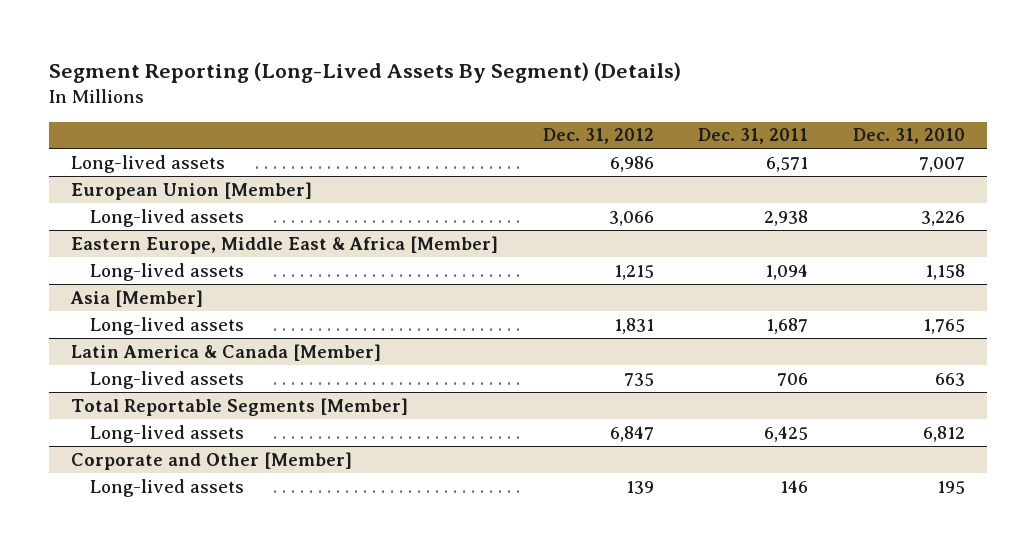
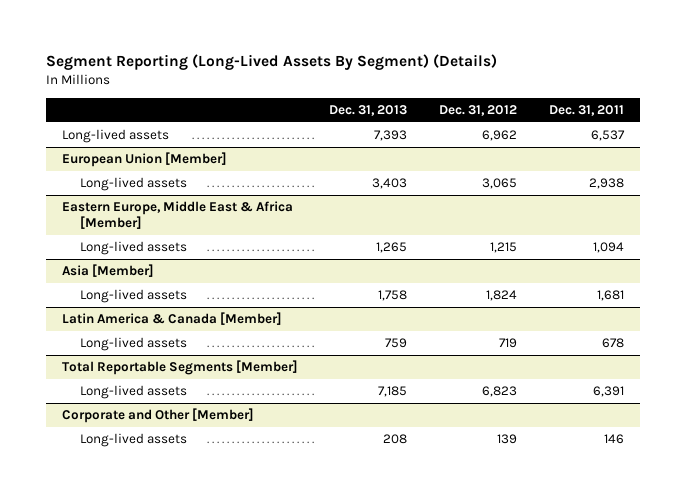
[853,128,966,145] Dec. 31, 2010 -> none
none -> [329,104,408,116] Dec. 31, 2013
[609,155,654,172] 6,986 -> [482,130,518,142] 6,962
[766,156,809,172] 6,571 -> [590,130,625,142] 6,537
[608,210,654,226] 3,066 -> [482,178,518,190] 3,065
[613,317,654,334] 1,831 -> [486,290,518,302] 1,824
[766,317,809,334] 1,687 -> [596,290,624,302] 1,681
[623,372,654,386] 735 -> [499,338,518,349] 719
[777,372,809,386] 706 -> [601,338,624,349] 678
[609,425,654,442] 6,847 -> [482,386,518,398] 6,823
[764,425,809,442] 6,425 -> [592,386,624,398] 6,391

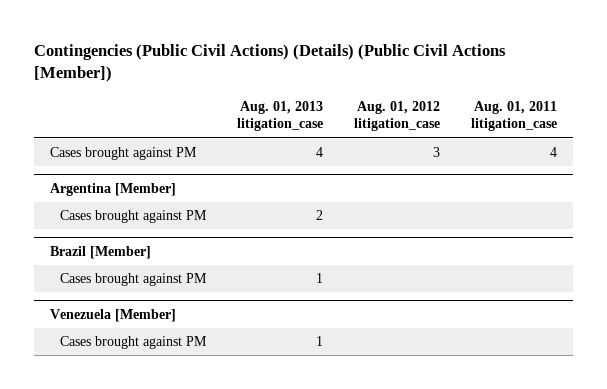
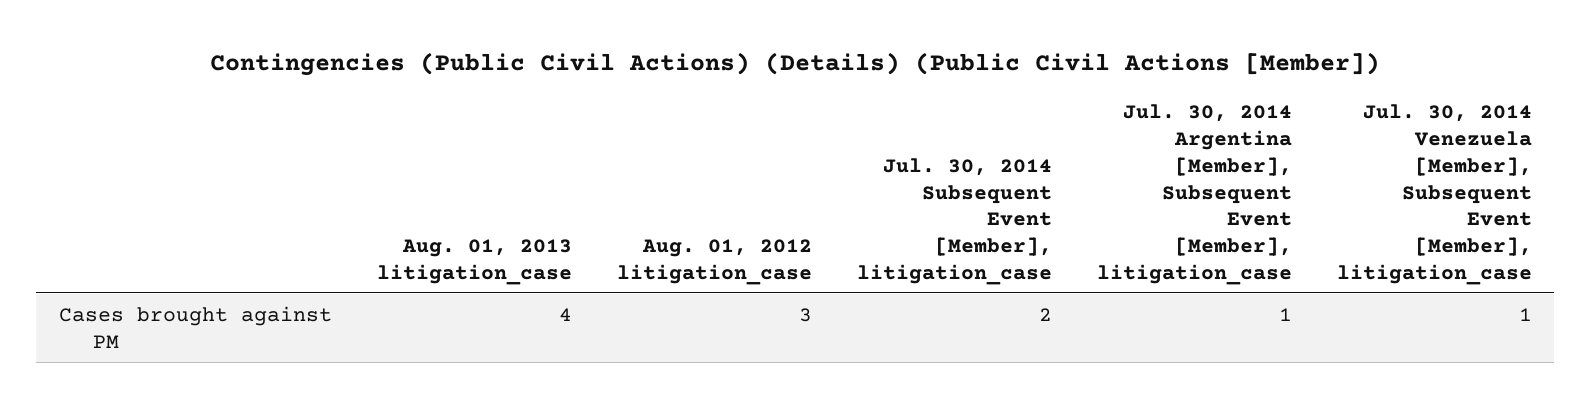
[471,100,558,132] Aug. 01, 2011 litigation_case -> none
none -> [856,157,1052,285] Jul. 30, 2014 Subsequent Event [Member], litigation_case
none -> [1096,104,1292,285] Jul. 30, 2014 Argentina [Member], Subsequent Event [Member], litigation_case
none -> [1336,104,1532,285] Jul. 30, 2014 Venezuela [Member], Subsequent Event [Member], litigation_case
[49,183,176,197] Argentina [Member] -> none
[59,210,207,224] Cases brought against PM -> none
[49,246,151,260] Brazil [Member] -> none
[59,273,207,287] Cases brought against PM -> none
[49,309,176,323] Venezuela [Member] -> none
[59,336,207,350] Cases brought against PM -> none

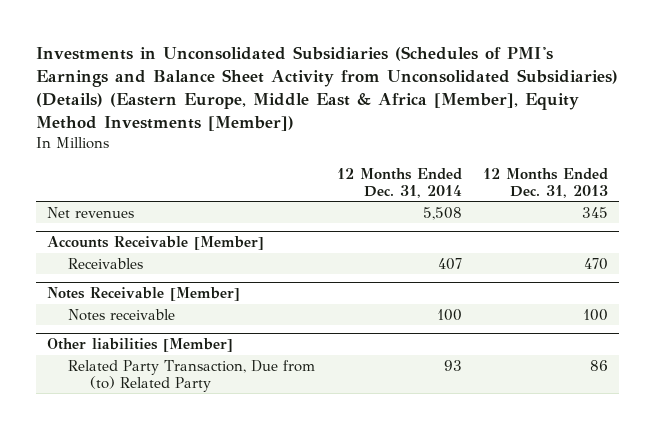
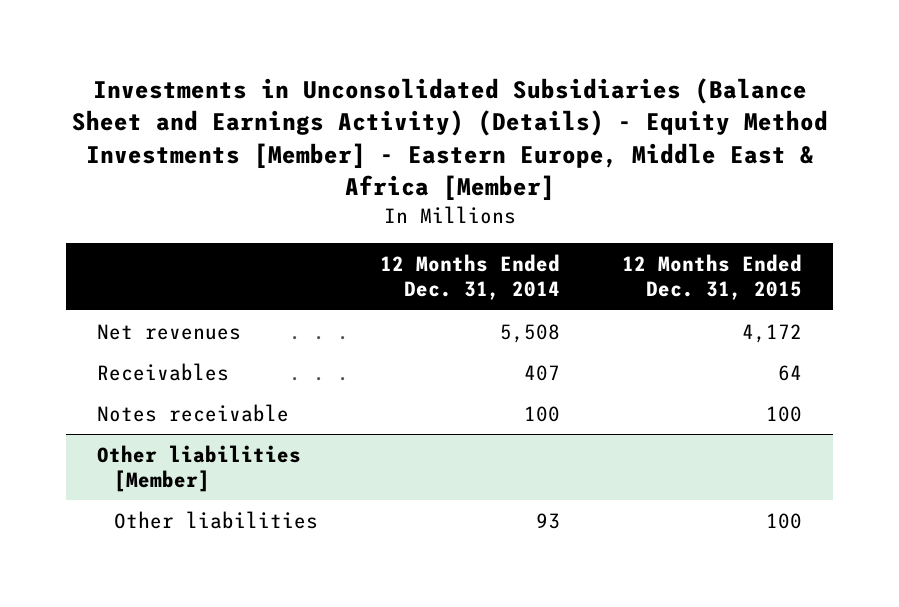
[35,45,618,132] Investments in Unconsolidated Subsidiaries (Schedules of PMI's Earnings and Balance Sheet Activity from Unconsolidated Subsidiaries) (Details) (Eastern Europe, Middle East & Africa [Member], Equity Method Investments [Member]) -> [71,78,828,201] Investments in Unconsolidated Subsidiaries (Balance Sheet and Earnings Activity) (Details) - Equity Method Investments [Member] - Eastern Europe, Middle East & Africa [Member]
[483,167,609,198] 12 Months Ended Dec. 31, 2013 -> none
none -> [621,254,802,301] 12 Months Ended Dec. 31, 2015
[46,236,264,251] Accounts Receivable [Member] -> none
[46,287,240,302] Notes Receivable [Member] -> none
[68,359,316,392] Related Party Transaction, Due from (to) Related Party -> [113,510,318,529] Other liabilities

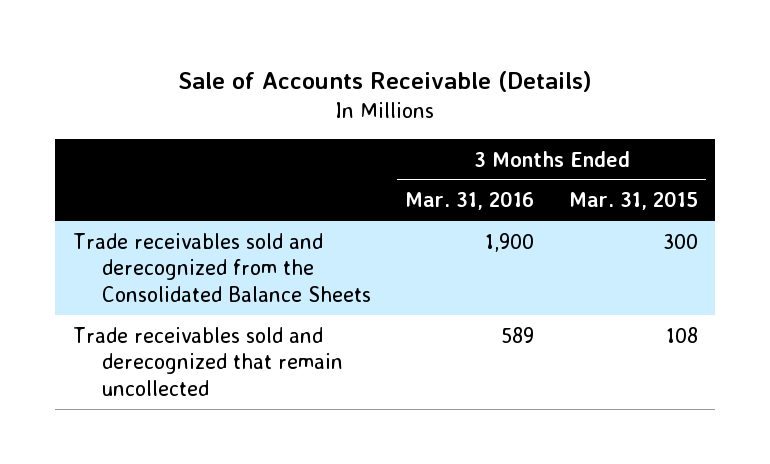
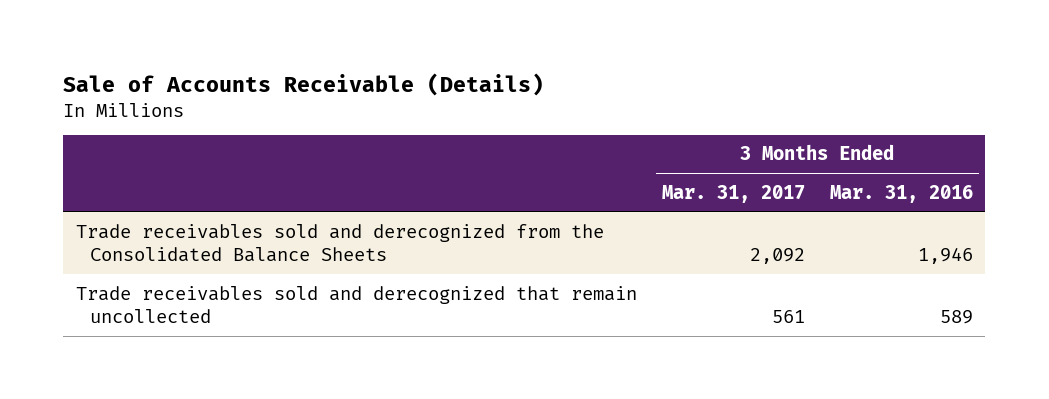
[568,191,698,211] Mar. 31, 2015 -> none
none -> [661,184,805,203] Mar. 31, 2017
[485,232,535,252] 1,900 -> [917,247,973,265] 1,946

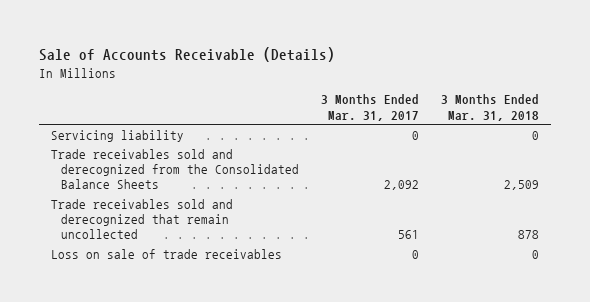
[829,184,973,203] Mar. 31, 2016 -> none
none -> [441,94,540,121] 3 Months Ended Mar. 31, 2018
none -> [50,129,184,142] Servicing liability
none -> [50,248,282,259] Loss on sale of trade receivables

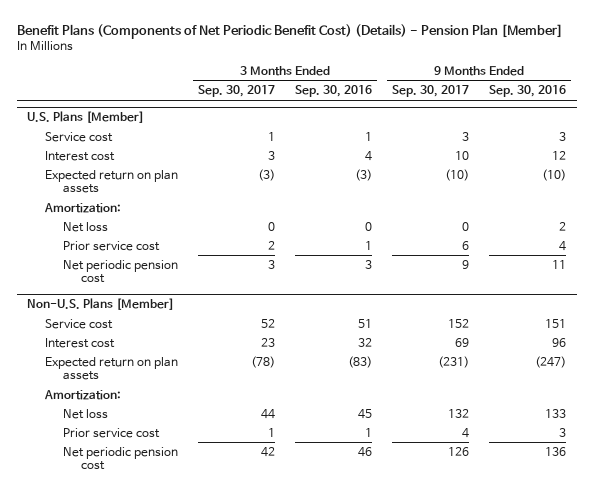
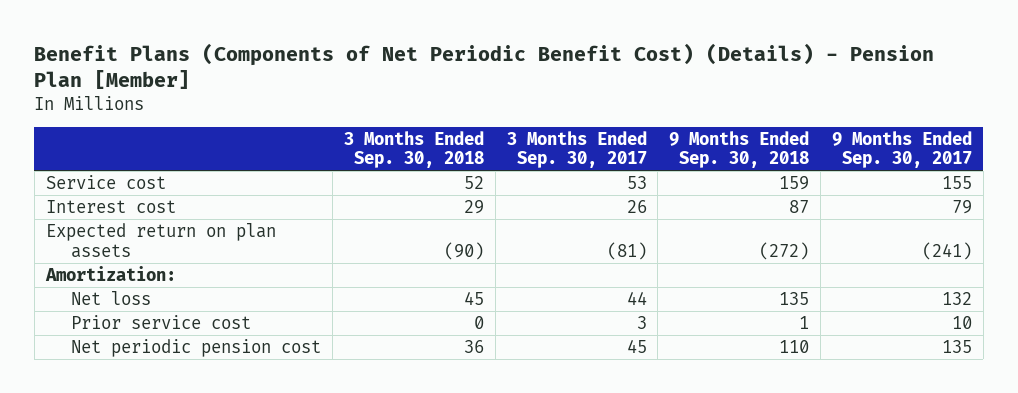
[295,85,373,98] Sep. 30, 2016 -> none
[489,85,567,98] Sep. 30, 2016 -> none
none -> [344,130,485,169] 3 Months Ended Sep. 30, 2018
none -> [669,130,810,169] 9 Months Ended Sep. 30, 2018
[27,111,145,124] U.S. Plans [Member] -> none
[44,202,122,213] Amortization: -> none
[63,221,109,232] Net loss -> none
[63,240,161,251] Prior service cost -> none
[63,259,179,284] Net periodic pension cost -> none
[27,298,175,311] Non-U.S. Plans [Member] -> none
[45,318,114,329] Service cost -> none
[45,337,116,348] Interest cost -> none
[45,356,179,381] Expected return on plan assets -> none
[268,131,276,141] 1 -> [626,176,647,190] 53
[462,131,470,141] 3 -> [941,176,972,190] 155
[268,150,276,160] 3 -> [626,200,647,214] 26
[455,150,470,160] 10 -> [951,200,972,215] 79
[258,168,276,181] (3) -> [606,241,647,260] (81)
[445,168,470,181] (10) -> [921,241,972,260] (241)
[268,427,276,437] 1 -> [636,316,647,330] 3
[462,427,470,438] 4 -> [951,316,972,330] 10
[261,446,276,457] 42 -> [626,339,647,354] 45
[448,446,470,456] 126 -> [941,340,972,354] 135

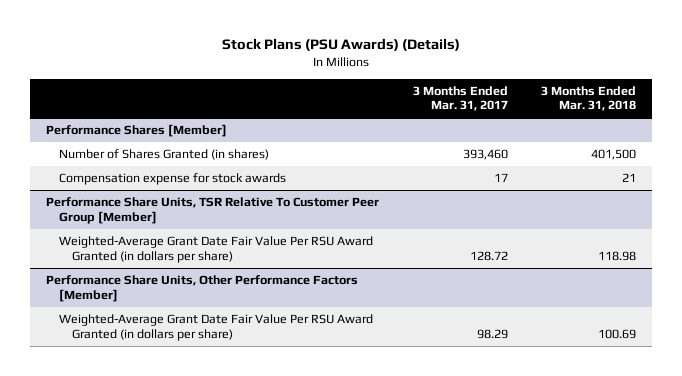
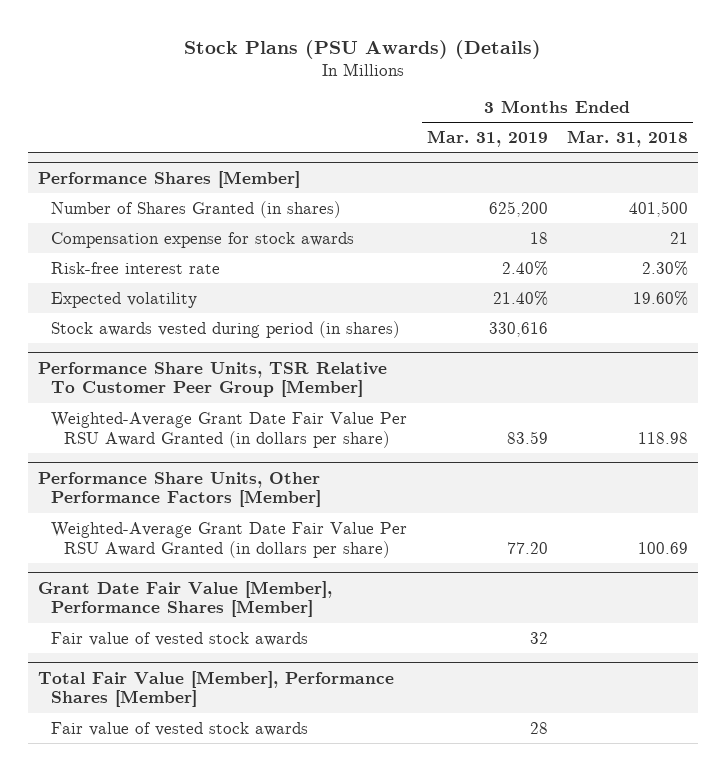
[412,85,508,112] 3 Months Ended Mar. 31, 2017 -> none
none -> [426,130,548,148] Mar. 31, 2019
none -> [50,261,220,274] Risk-free interest rate
none -> [50,291,197,308] Expected volatility
none -> [50,320,400,338] Stock awards vested during period (in shares)
none -> [37,580,332,618] Grant Date Fair Value [Member], Performance Shares [Member]
none -> [50,631,308,646] Fair value of vested stock awards
none -> [37,670,394,708] Total Fair Value [Member], Performance Shares [Member]
none -> [50,721,308,736] Fair value of vested stock awards

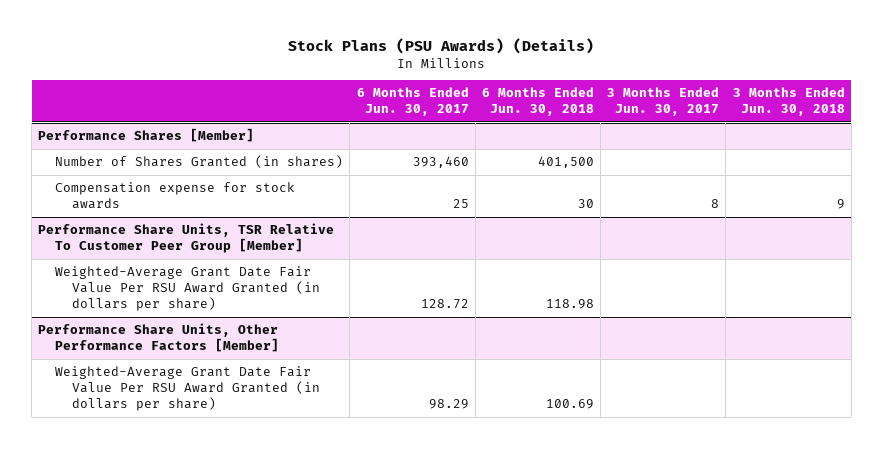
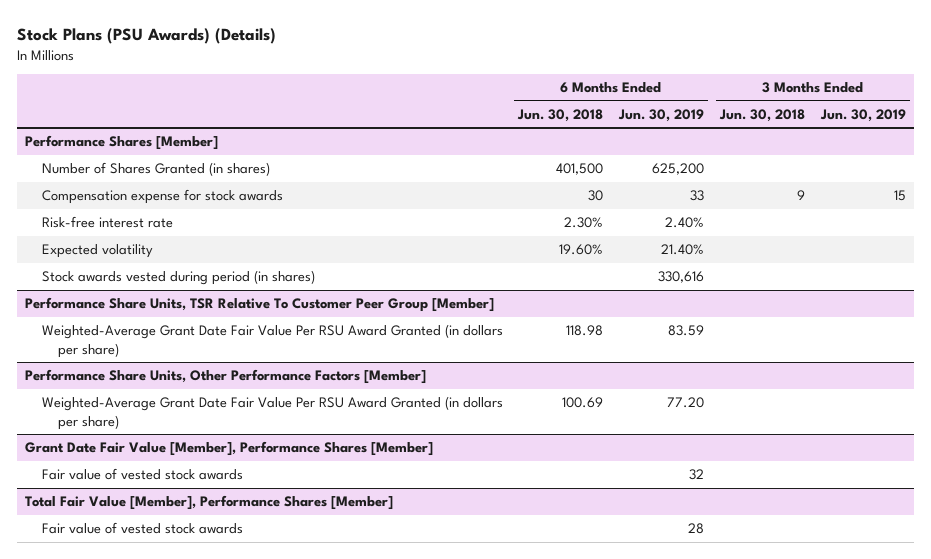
[356,87,469,117] 6 Months Ended Jun. 30, 2017 -> none
[607,87,720,117] 3 Months Ended Jun. 30, 2017 -> none
none -> [618,108,705,122] Jun. 30, 2019
none -> [819,108,906,122] Jun. 30, 2019
none -> [41,216,173,229] Risk-free interest rate
none -> [41,244,153,259] Expected volatility
none -> [41,270,315,286] Stock awards vested during period (in shares)
none -> [24,441,433,457] Grant Date Fair Value [Member], Performance Shares [Member]
none -> [41,468,243,481] Fair value of vested stock awards
none -> [24,495,393,511] Total Fair Value [Member], Performance Shares [Member]
none -> [41,522,243,535] Fair value of vested stock awards

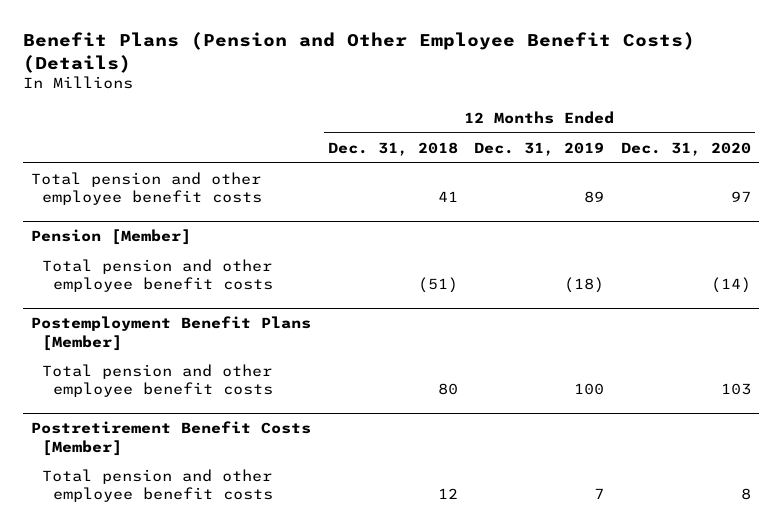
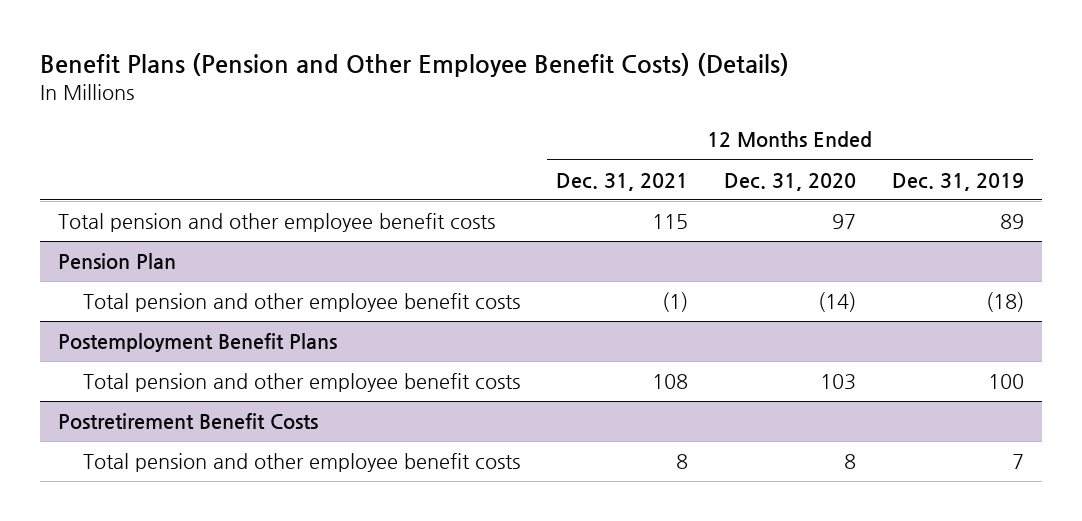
[327,141,458,156] Dec. 31, 2018 -> none
none -> [555,172,688,191] Dec. 31, 2021
[31,229,192,246] Pension [Member] -> [58,253,177,270] Pension Plan
[31,316,312,351] Postemployment Benefit Plans [Member] -> [58,333,338,353] Postemployment Benefit Plans
[31,421,312,456] Postretirement Benefit Costs [Member] -> [58,413,319,430] Postretirement Benefit Costs

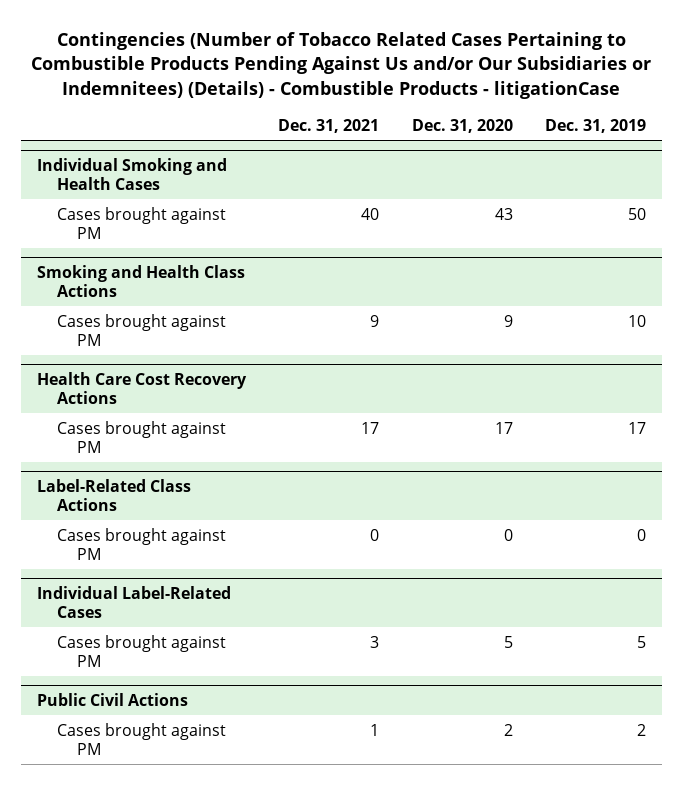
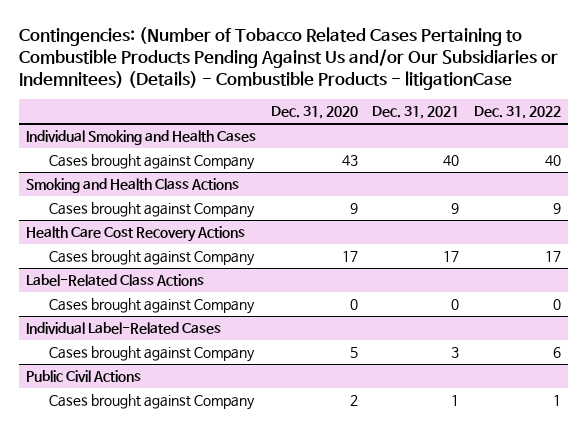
[31,31,652,99] Contingencies (Number of Tobacco Related Cases Pertaining to Combustible Products Pending Against Us and/or Our Subsidiaries or Indemnitees) (Details) - Combustible Products - litigationCase -> [19,27,559,91] Contingencies: (Number of Tobacco Related Cases Pertaining to Combustible Products Pending Against Us and/or Our Subsidiaries or Indemnitees) (Details) - Combustible Products - litigationCase
[544,118,646,133] Dec. 31, 2019 -> none
none -> [473,106,561,120] Dec. 31, 2022
[57,206,227,239] Cases brought against PM -> [48,154,255,171] Cases brought against Company
[57,313,227,346] Cases brought against PM -> [48,202,255,219] Cases brought against Company
[57,420,227,453] Cases brought against PM -> [48,250,255,267] Cases brought against Company
[57,527,227,560] Cases brought against PM -> [48,298,255,315] Cases brought against Company
[57,634,227,667] Cases brought against PM -> [48,346,255,363] Cases brought against Company
[57,722,227,755] Cases brought against PM -> [48,394,255,411] Cases brought against Company

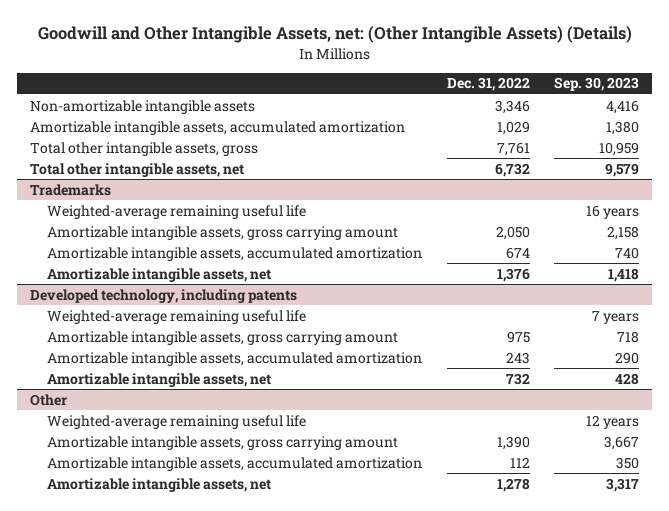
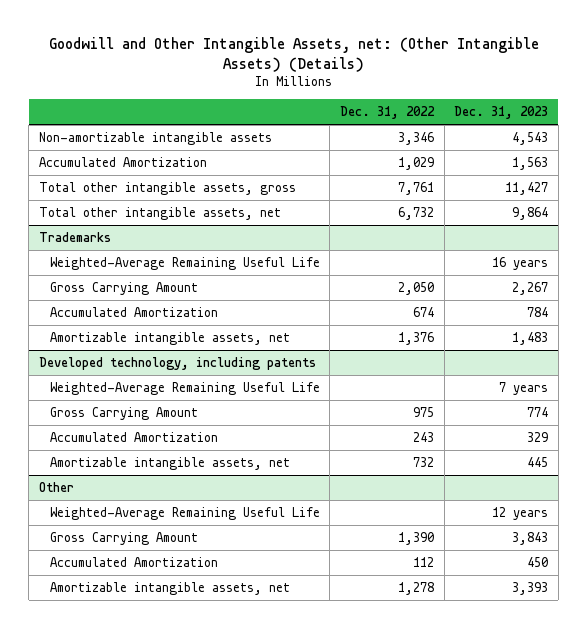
[554,77,640,92] Sep. 30, 2023 -> none
none -> [454,106,549,120] Dec. 31, 2023
[29,120,405,135] Amortizable intangible assets, accumulated amortization -> [38,157,207,168] Accumulated Amortization
[46,204,306,219] Weighted-average remaining useful life -> [49,257,320,271] Weighted-Average Remaining Useful Life
[46,225,398,240] Amortizable intangible assets, gross carrying amount -> [49,282,198,296] Gross Carrying Amount
[46,246,422,261] Amortizable intangible assets, accumulated amortization -> [49,307,218,318] Accumulated Amortization
[46,309,306,324] Weighted-average remaining useful life -> [49,382,320,396] Weighted-Average Remaining Useful Life
[46,330,398,345] Amortizable intangible assets, gross carrying amount -> [49,407,198,421] Gross Carrying Amount
[46,351,422,366] Amortizable intangible assets, accumulated amortization -> [49,432,218,443] Accumulated Amortization
[46,414,306,429] Weighted-average remaining useful life -> [49,507,320,521] Weighted-Average Remaining Useful Life
[46,435,398,450] Amortizable intangible assets, gross carrying amount -> [49,532,198,546] Gross Carrying Amount
[46,456,422,471] Amortizable intangible assets, accumulated amortization -> [49,557,218,568] Accumulated Amortization

